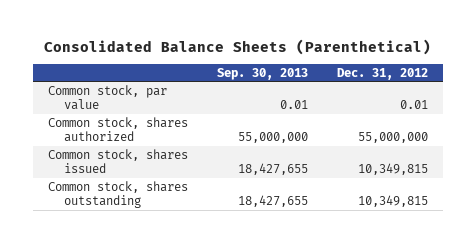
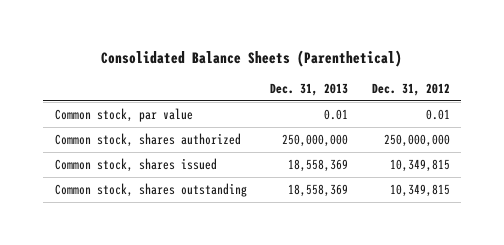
[216,67,308,80] Sep. 30, 2013 -> none
none -> [270,83,349,97] Dec. 31, 2013
[357,132,428,144] 55,000,000 -> [383,133,450,147] 250,000,000

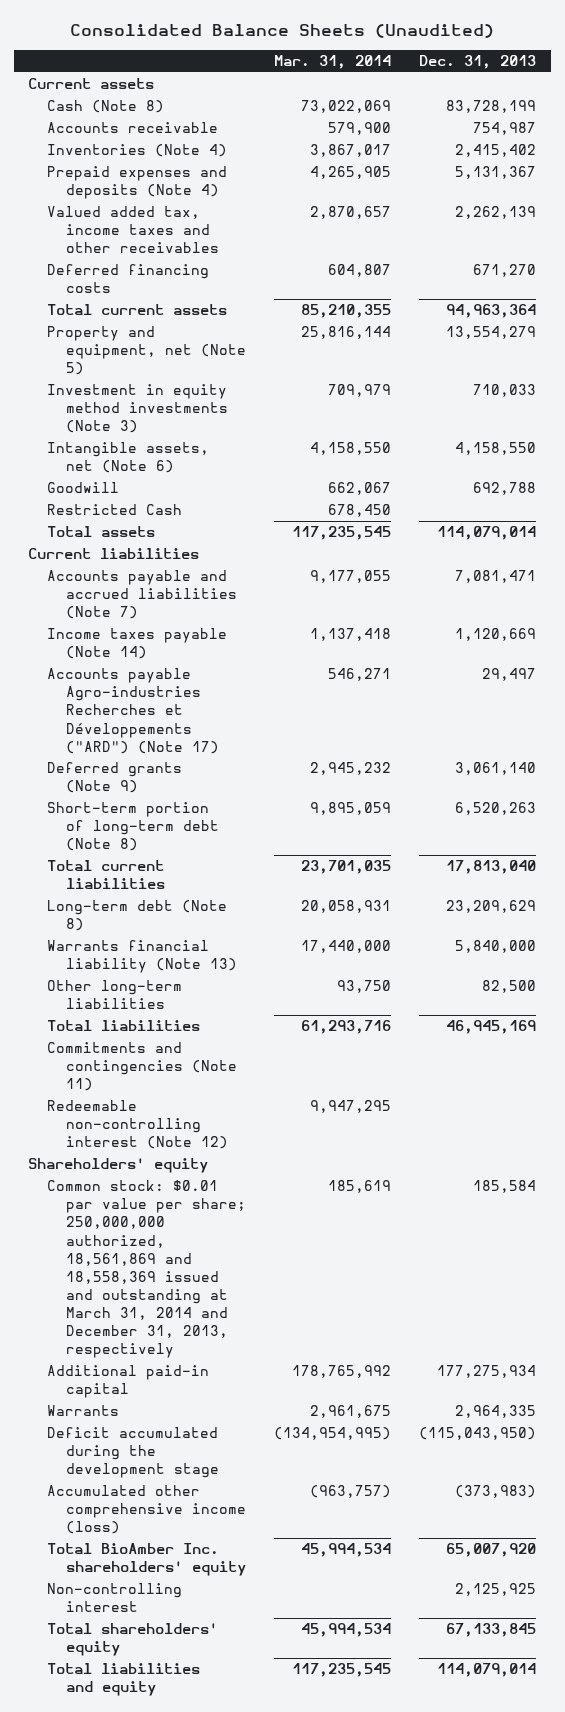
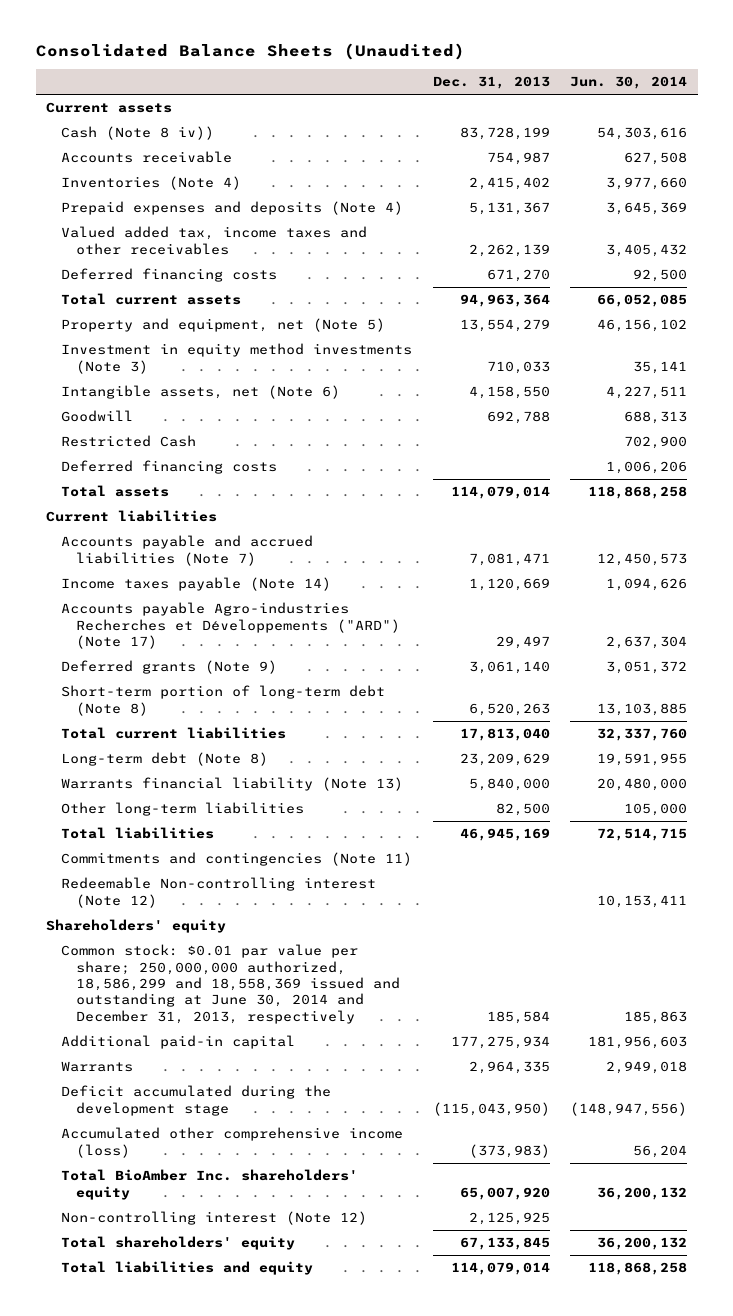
[274,54,392,69] Mar. 31, 2014 -> none
none -> [570,76,688,90] Jun. 30, 2014
[47,100,165,114] Cash (Note 8) -> [60,126,214,141] Cash (Note 8 iv))
none -> [60,460,277,475] Deferred financing costs
[47,1100,228,1150] Redeemable non-controlling interest (Note 12) -> [60,877,376,908] Redeemable Non-controlling interest (Note 12)
[47,1180,246,1359] Common stock: $0.01 par value per share; 250,000,000 authorized, 18,561,869 and 18,558,369 issued and outstanding at March 31, 2014 and December 31, 2013, respectively -> [60,944,400,1024] Common stock: $0.01 par value per share; 250,000,000 authorized, 18,586,299 and 18,558,369 issued and outstanding at June 30, 2014 and December 31, 2013, respectively
[47,1583,183,1613] Non-controlling interest -> [60,1211,367,1226] Non-controlling interest (Note 12)

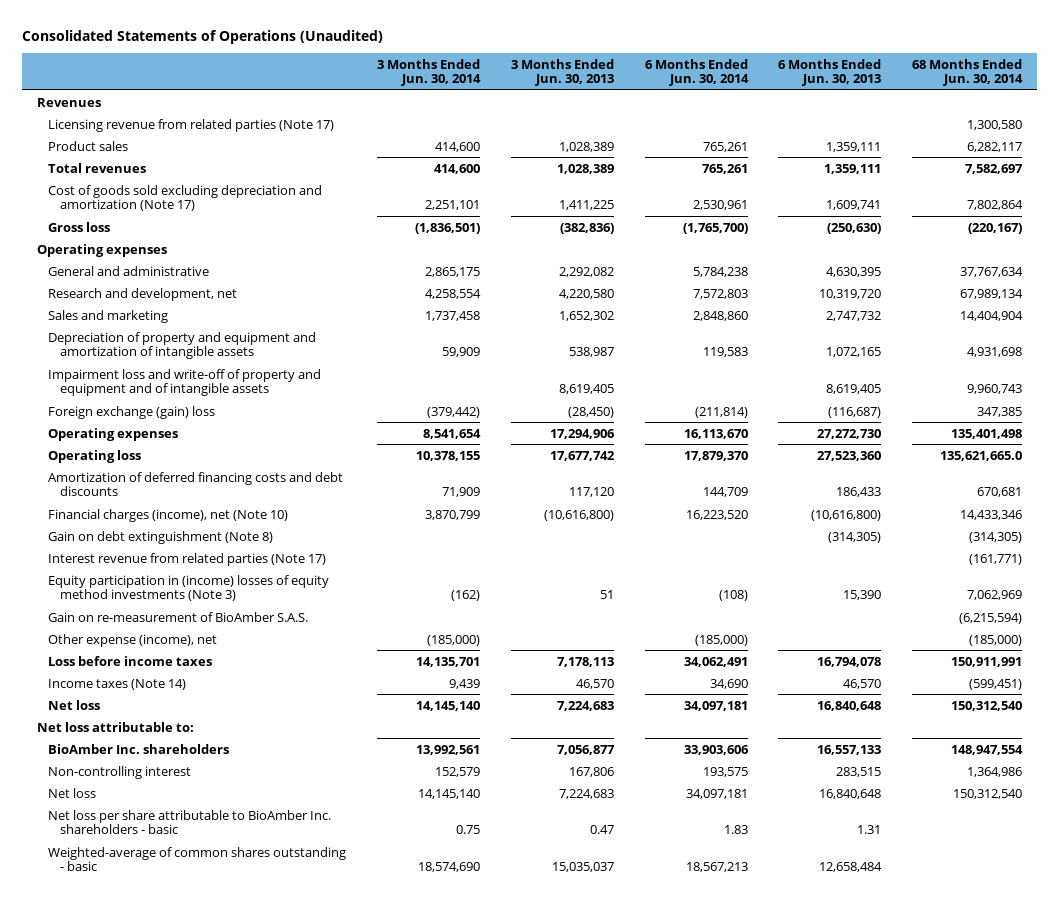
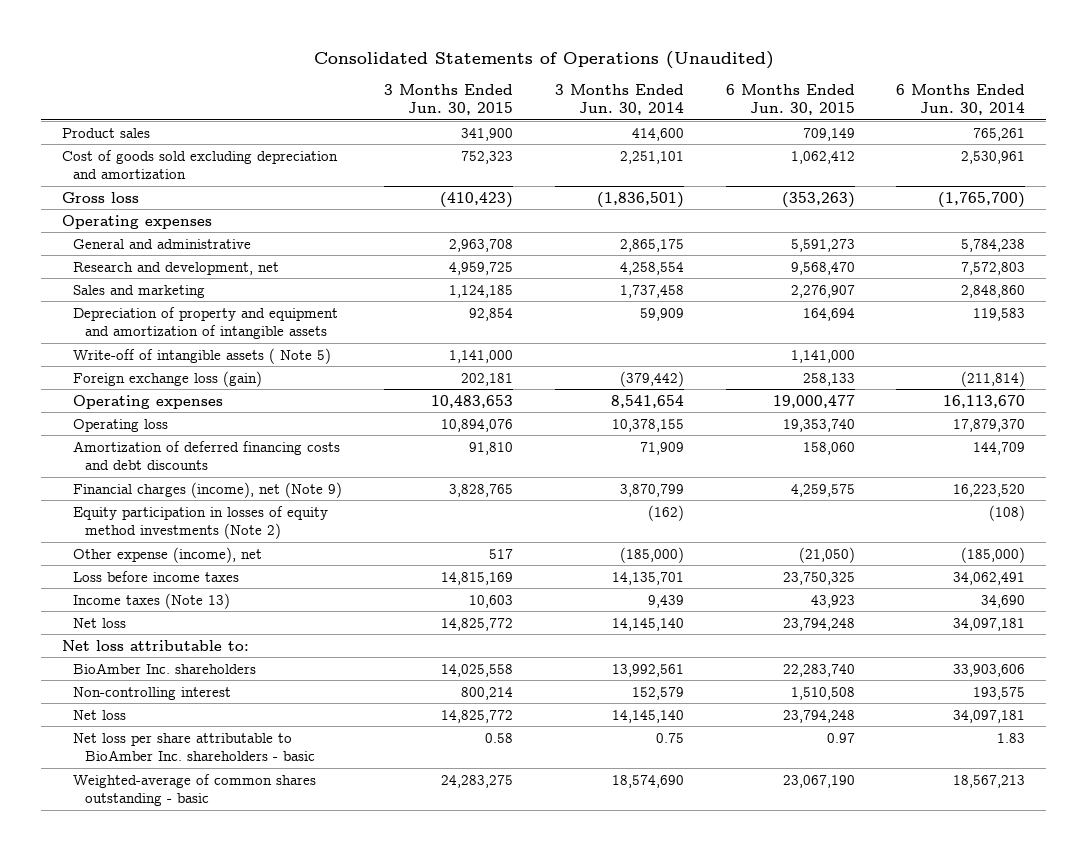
[510,58,614,86] 3 Months Ended Jun. 30, 2013 -> none
[778,58,882,86] 6 Months Ended Jun. 30, 2013 -> none
[911,58,1023,86] 68 Months Ended Jun. 30, 2014 -> none
none -> [384,83,514,116] 3 Months Ended Jun. 30, 2015
none -> [725,83,855,116] 6 Months Ended Jun. 30, 2015
[36,97,101,107] Revenues -> none
[48,118,335,132] Licensing revenue from related parties (Note 17) -> none
[48,162,147,173] Total revenues -> none
[48,184,323,211] Cost of goods sold excluding depreciation and amortization (Note 17) -> [61,149,338,180] Cost of goods sold excluding depreciation and amortization
[48,368,322,396] Impairment loss and write-off of property and equipment and of intangible assets -> none
none -> [73,347,332,364] Write-off of intangible assets ( Note 5)
[48,405,216,419] Foreign exchange (gain) loss -> [73,370,263,387] Foreign exchange loss (gain)
[48,530,274,544] Gain on debt extinguishment (Note 8) -> none
[48,552,327,566] Interest revenue from related parties (Note 17) -> none
[48,611,309,622] Gain on re-measurement of BioAmber S.A.S. -> none
[48,508,289,522] Financial charges (income), net (Note 10) -> [73,481,343,498] Financial charges (income), net (Note 9)
[48,574,330,601] Equity participation in (income) losses of equity method investments (Note 3) -> [73,505,329,540] Equity participation in losses of equity method investments (Note 2)
[48,678,187,690] Income taxes (Note 14) -> [73,592,231,609] Income taxes (Note 13)

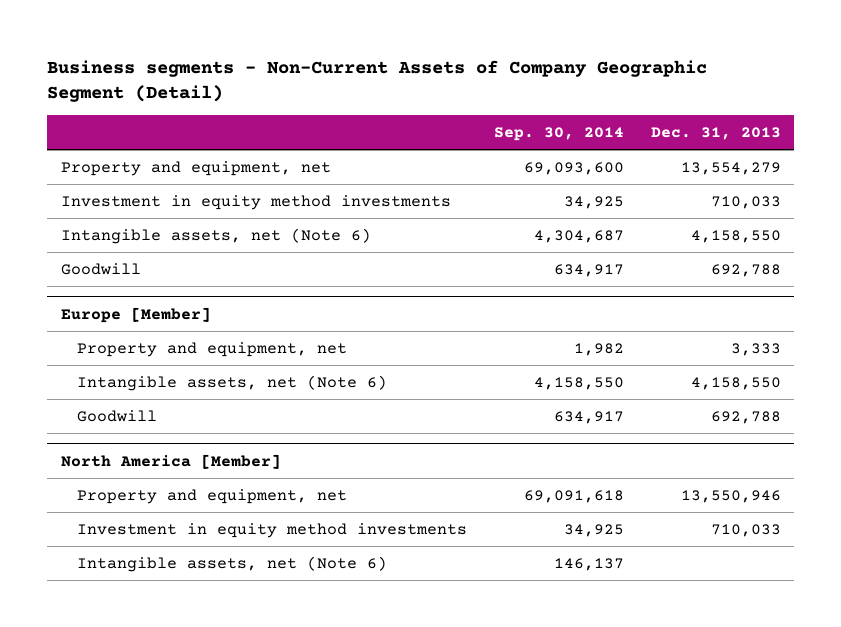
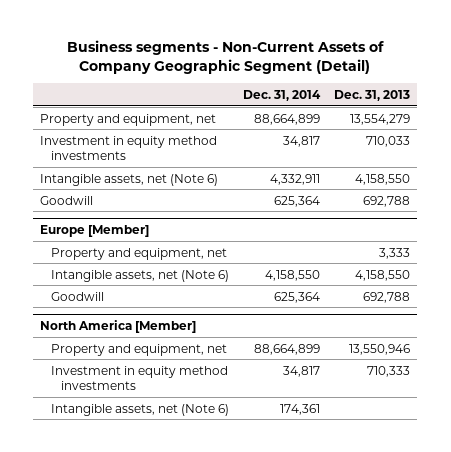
[493,126,624,141] Sep. 30, 2014 -> none
none -> [242,89,321,101] Dec. 31, 2014
[710,523,781,537] 710,033 -> [367,365,411,377] 710,333

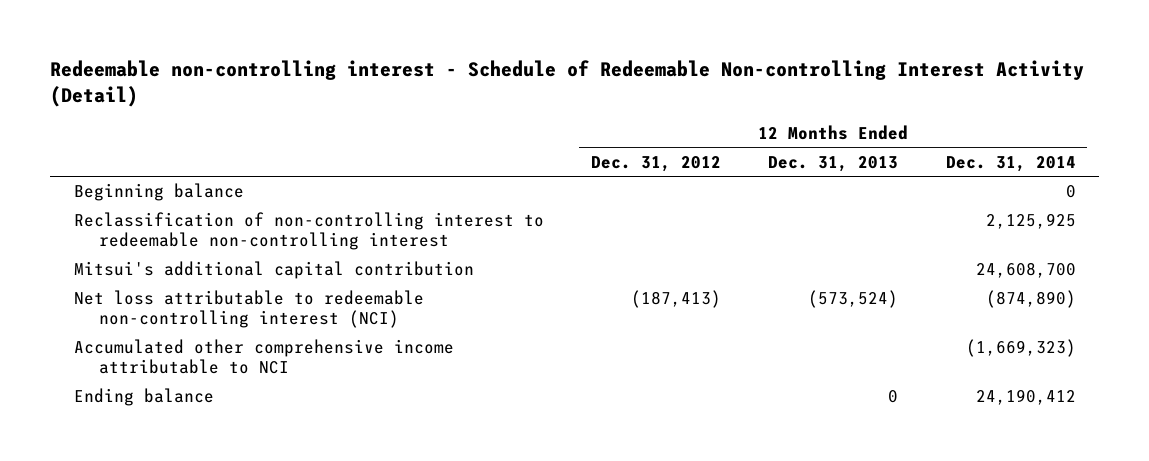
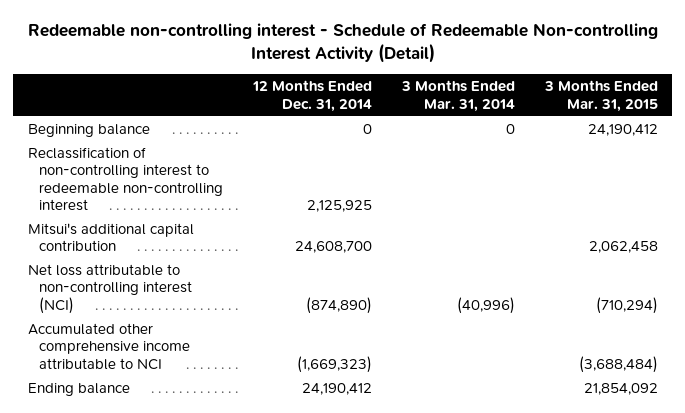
[590,155,721,172] Dec. 31, 2012 -> none
[768,155,899,172] Dec. 31, 2013 -> none
none -> [400,80,515,112] 3 Months Ended Mar. 31, 2014
none -> [543,80,658,112] 3 Months Ended Mar. 31, 2015
[73,290,424,329] Net loss attributable to redeemable non-controlling interest (NCI) -> [27,264,193,314] Net loss attributable to non-controlling interest (NCI)

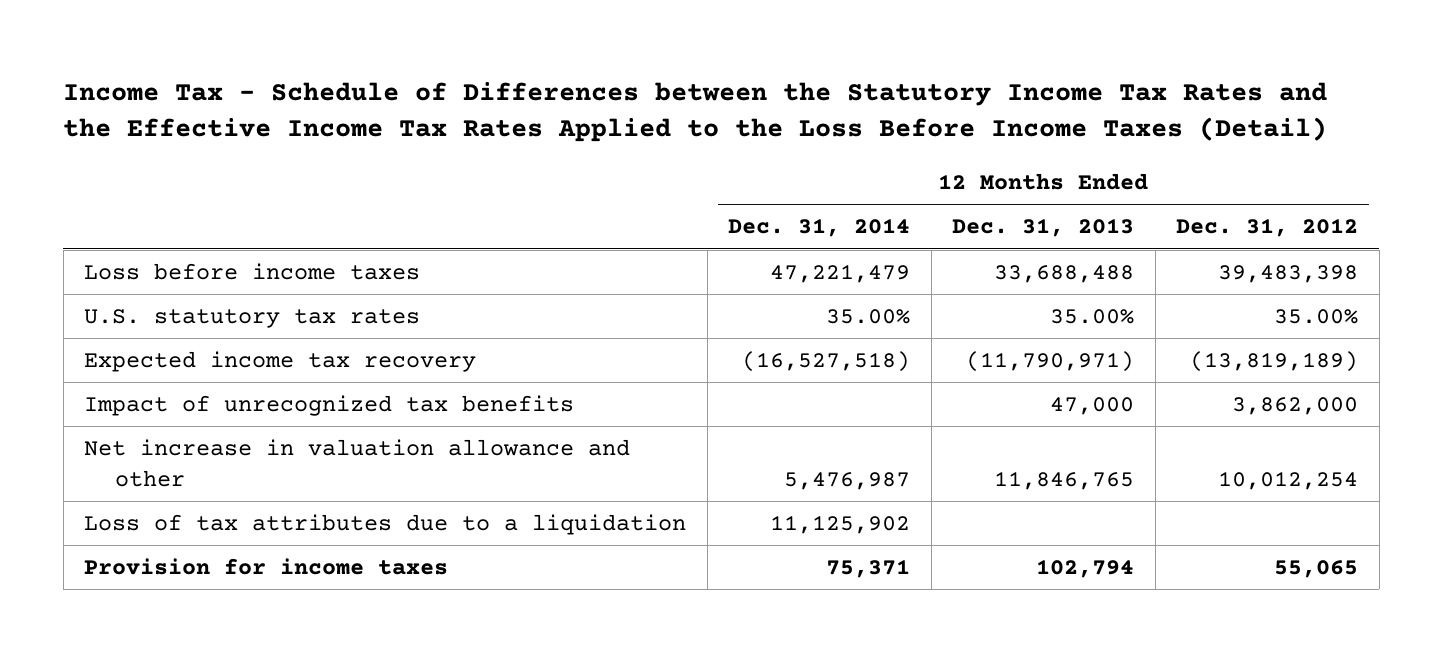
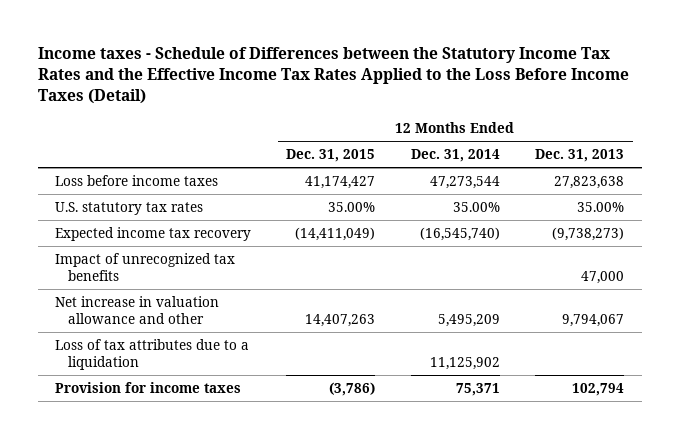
[63,81,1328,143] Income Tax - Schedule of Differences between the Statutory Income Tax Rates and the Effective Income Tax Rates Applied to the Loss Before Income Taxes (Detail) -> [37,46,629,105] Income taxes - Schedule of Differences between the Statutory Income Tax Rates and the Effective Income Tax Rates Applied to the Loss Before Income Taxes (Detail)
[1176,218,1359,238] Dec. 31, 2012 -> none
none -> [286,149,376,163] Dec. 31, 2015
[770,264,911,284] 47,221,479 -> [429,175,500,189] 47,273,544
[994,265,1135,284] 33,688,488 -> [553,175,624,189] 27,823,638
[742,351,911,373] (16,527,518) -> [419,226,500,241] (16,545,740)
[966,351,1135,373] (11,790,971) -> [551,226,624,241] (9,738,273)
[784,471,911,490] 5,476,987 -> [437,313,500,327] 5,495,209
[994,470,1135,490] 11,846,765 -> [561,313,624,327] 9,794,067

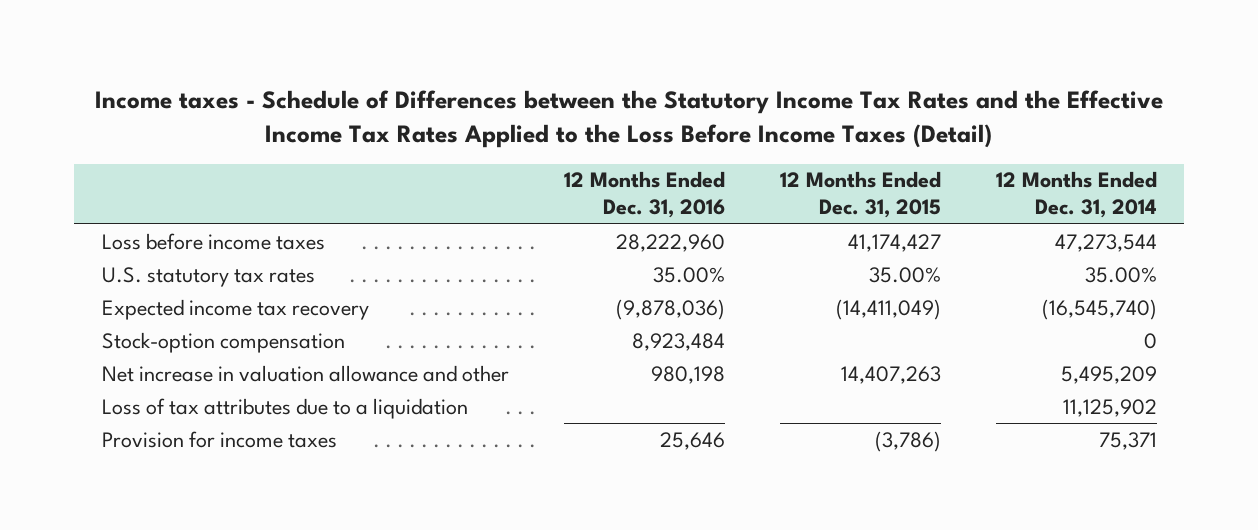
[534,149,624,163] Dec. 31, 2013 -> none
none -> [563,171,725,219] 12 Months Ended Dec. 31, 2016
[55,252,236,281] Impact of unrecognized tax benefits -> none
none -> [101,331,345,353] Stock-option compensation

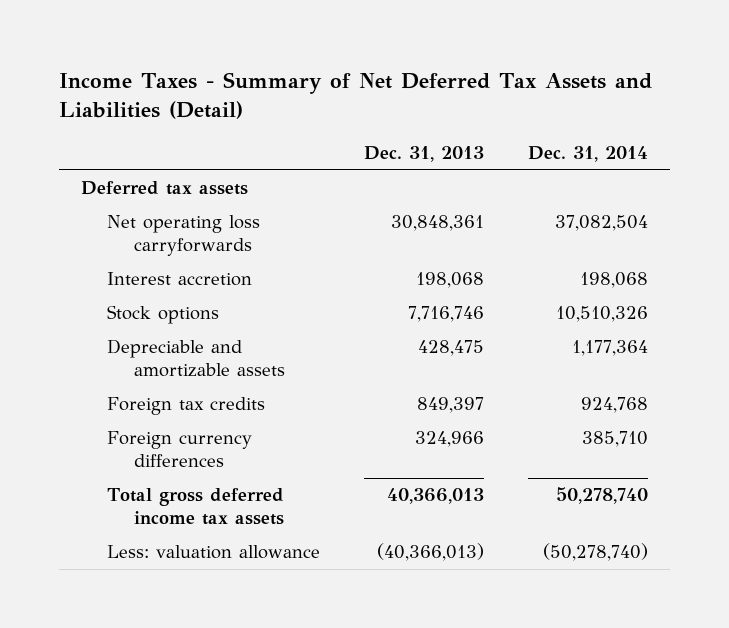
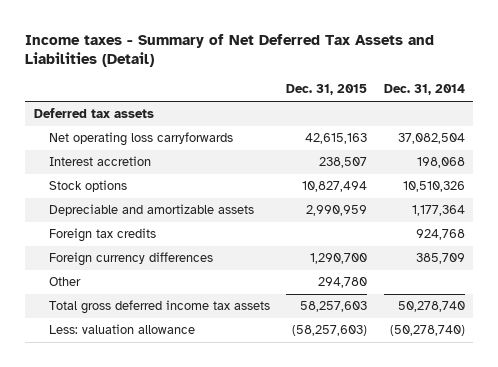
[59,72,653,119] Income Taxes - Summary of Net Deferred Tax Assets and Liabilities (Detail) -> [25,33,435,68] Income taxes - Summary of Net Deferred Tax Assets and Liabilities (Detail)
[364,145,485,162] Dec. 31, 2013 -> none
none -> [286,84,368,96] Dec. 31, 2015
[582,431,649,448] 385,710 -> [415,253,465,265] 385,709
none -> [48,277,81,287] Other

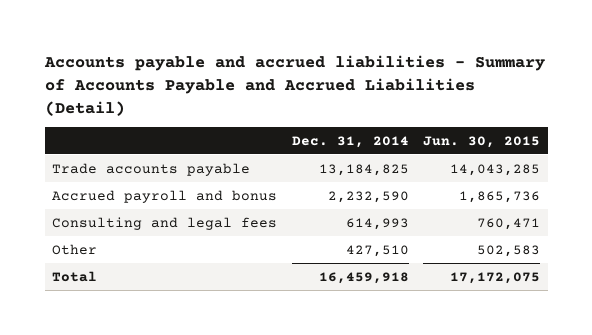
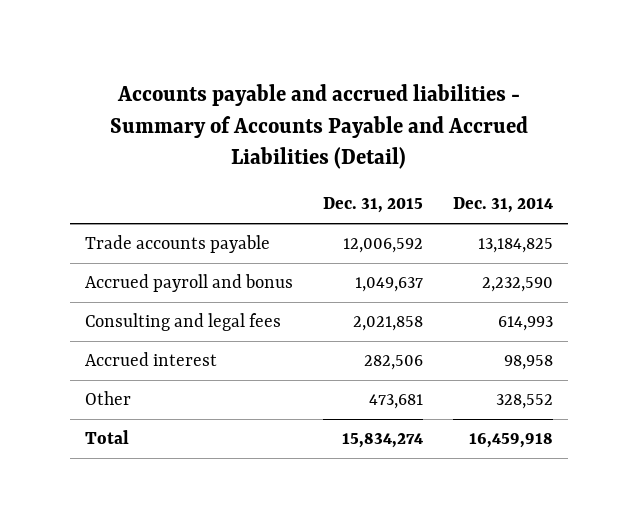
[423,135,541,148] Jun. 30, 2015 -> none
none -> [322,197,423,214] Dec. 31, 2015
none -> [84,352,217,367] Accrued interest
[345,244,409,257] 427,510 -> [495,394,553,410] 328,552

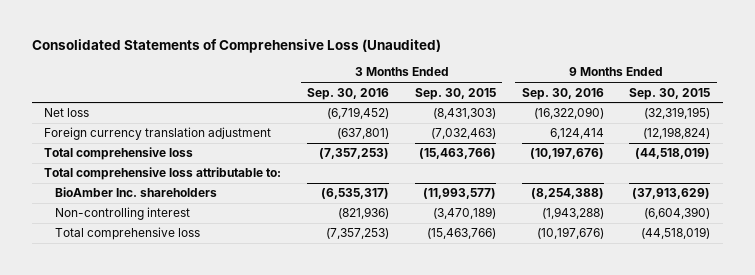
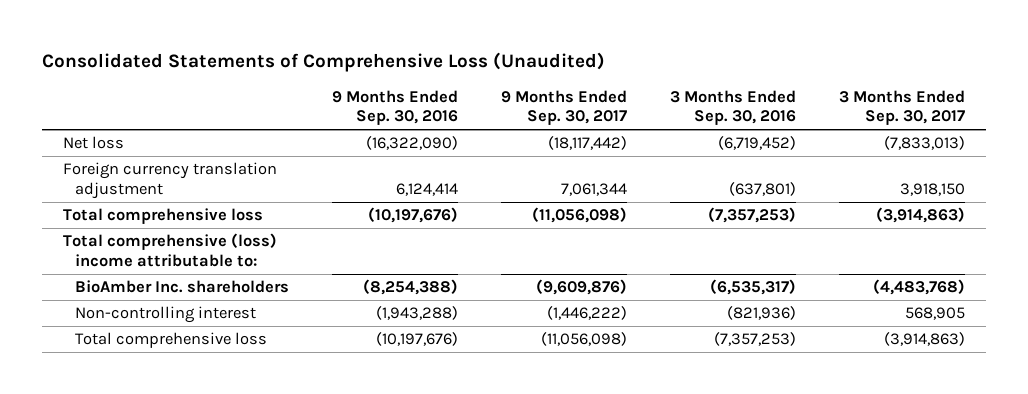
[414,87,496,100] Sep. 30, 2015 -> none
[629,87,711,100] Sep. 30, 2015 -> none
none -> [501,90,628,126] 9 Months Ended Sep. 30, 2017
none -> [838,90,965,126] 3 Months Ended Sep. 30, 2017
[44,167,282,181] Total comprehensive loss attributable to: -> [63,233,278,267] Total comprehensive (loss) income attributable to:

